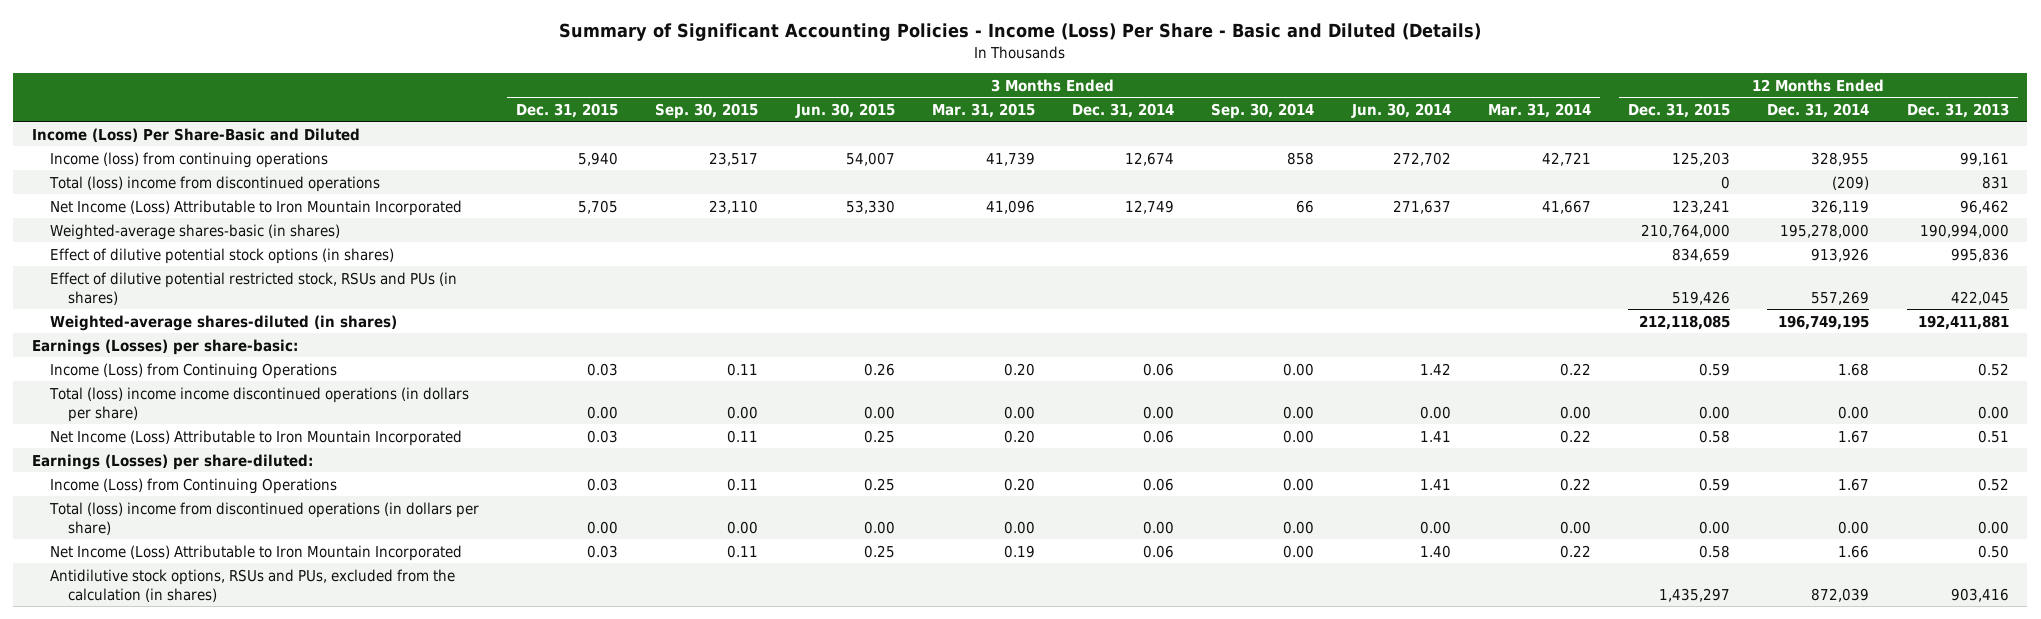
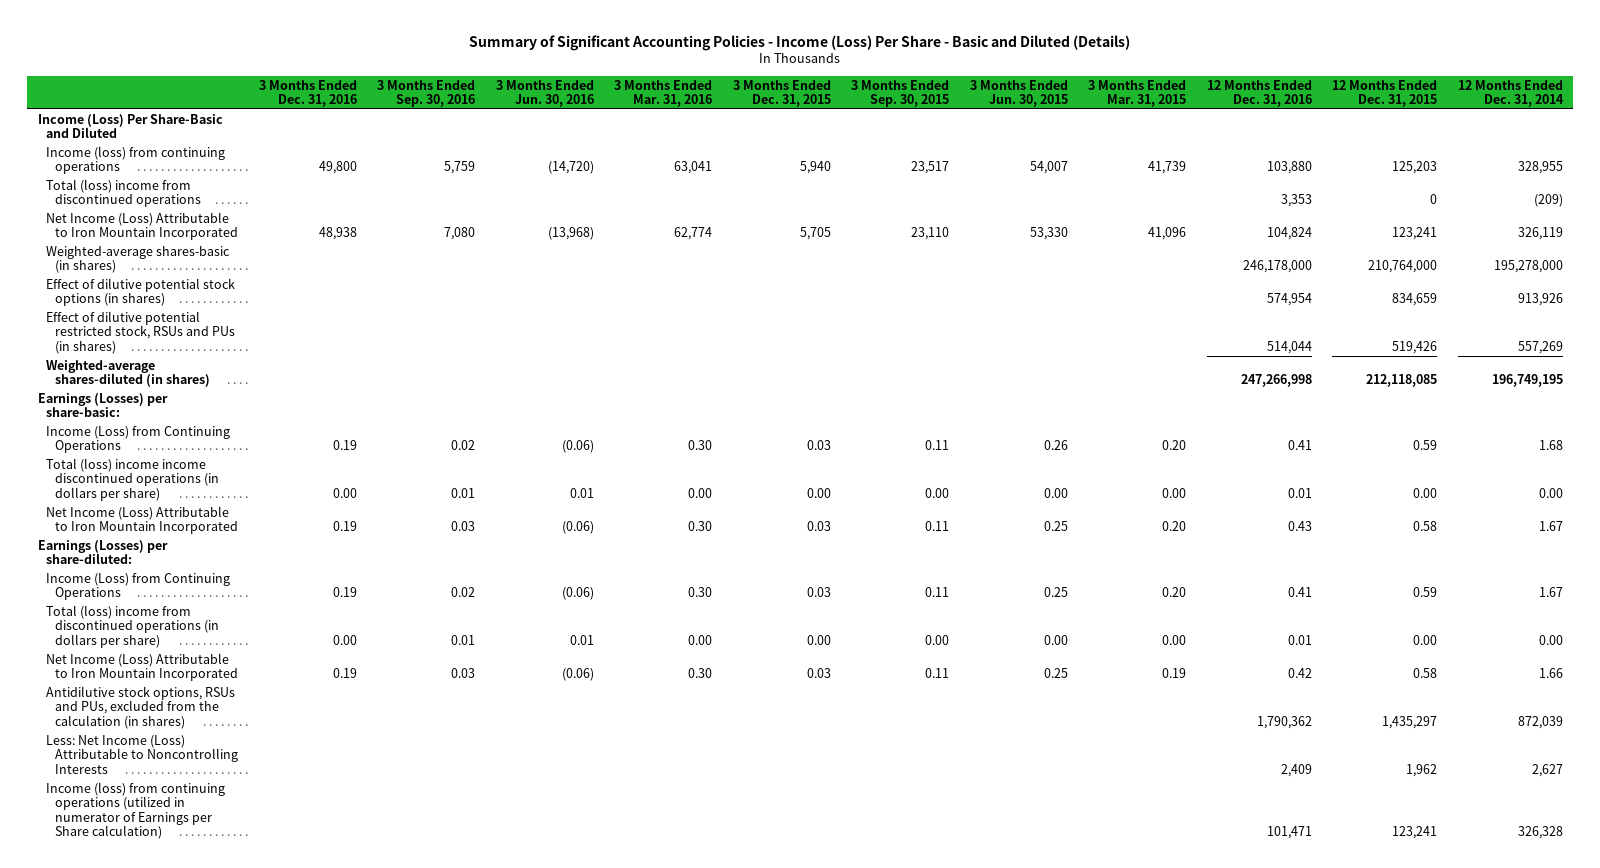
[1072,102,1175,118] Dec. 31, 2014 -> none
[1211,102,1315,119] Sep. 30, 2014 -> none
[1350,102,1451,118] Jun. 30, 2014 -> none
[1487,102,1591,118] Mar. 31, 2014 -> none
[1906,102,2009,118] Dec. 31, 2013 -> none
none -> [258,79,357,107] 3 Months Ended Dec. 31, 2016
none -> [377,79,476,107] 3 Months Ended Sep. 30, 2016
none -> [495,79,594,107] 3 Months Ended Jun. 30, 2016
none -> [614,79,713,107] 3 Months Ended Mar. 31, 2016
none -> [1206,79,1312,107] 12 Months Ended Dec. 31, 2016
none -> [46,735,239,774] Less: Net Income (Loss) Attributable to Noncontrolling Interests
none -> [46,782,226,839] Income (loss) from continuing operations (utilized in numerator of Earnings per Share calculation)

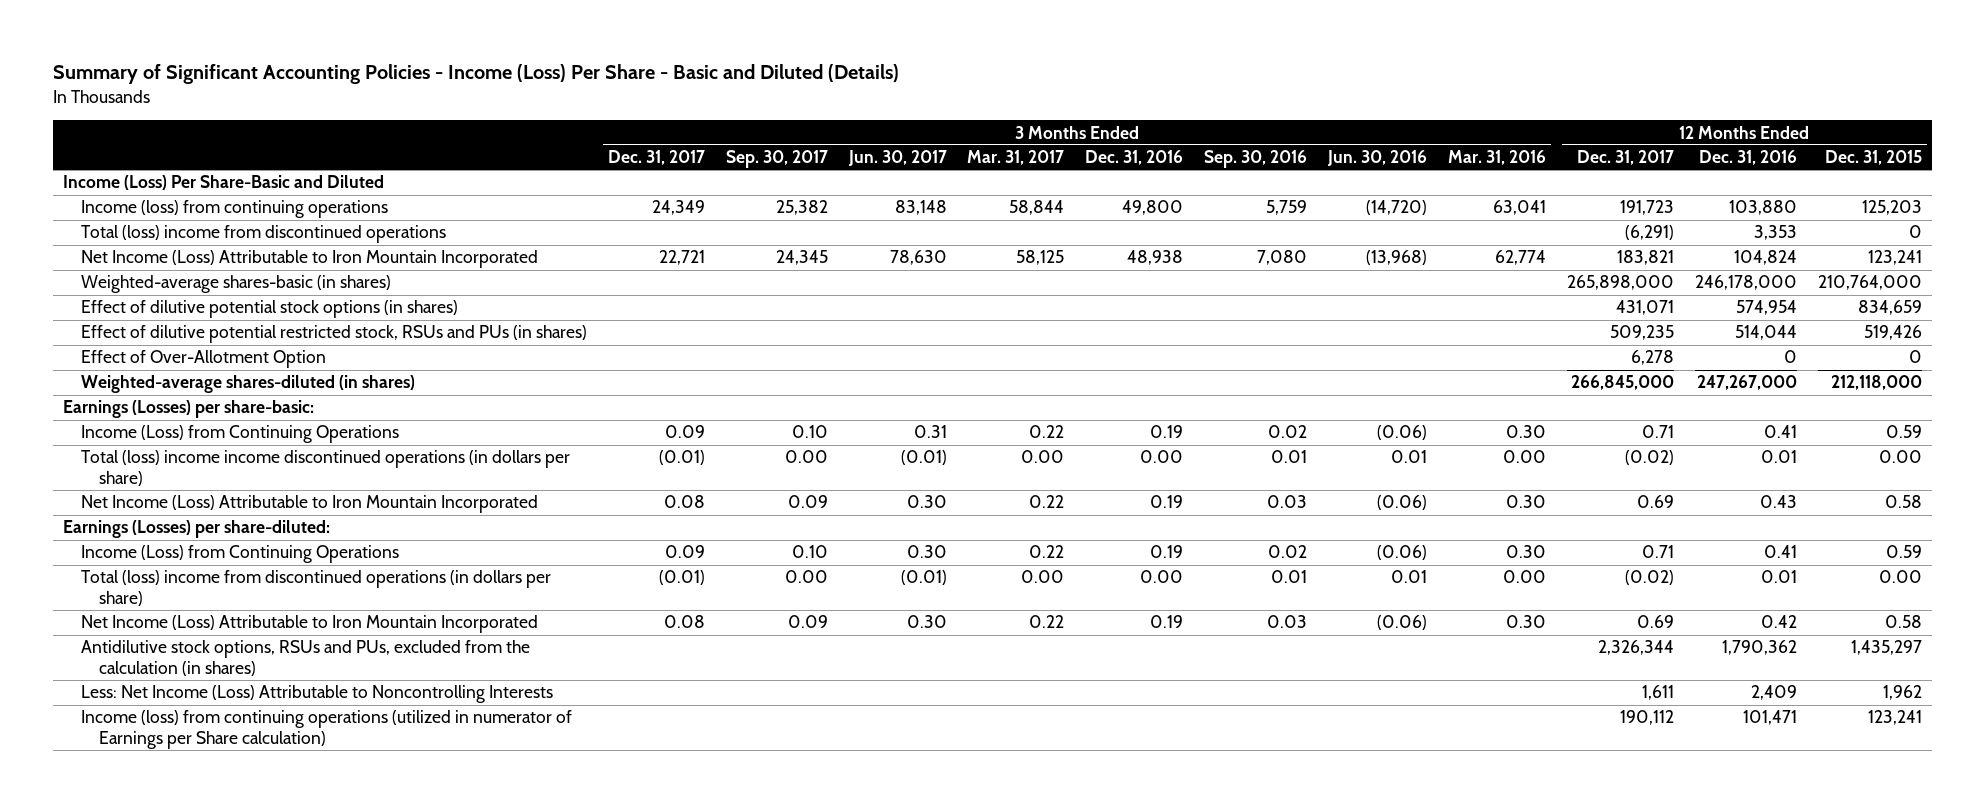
[732,79,831,107] 3 Months Ended Dec. 31, 2015 -> none
[851,79,950,107] 3 Months Ended Sep. 30, 2015 -> none
[969,79,1068,107] 3 Months Ended Jun. 30, 2015 -> none
[1088,79,1187,107] 3 Months Ended Mar. 31, 2015 -> none
[1457,79,1564,107] 12 Months Ended Dec. 31, 2014 -> none
none -> [607,150,705,166] Dec. 31, 2017
none -> [725,150,828,169] Sep. 30, 2017
none -> [847,150,947,167] Jun. 30, 2017
none -> [967,150,1065,166] Mar. 31, 2017
none -> [1576,150,1674,166] Dec. 31, 2017
none -> [80,350,326,369] Effect of Over-Allotment Option
[1240,374,1312,388] 247,266,998 -> [1696,375,1797,391] 247,267,000
[1366,374,1438,388] 212,118,085 -> [1830,375,1922,391] 212,118,000

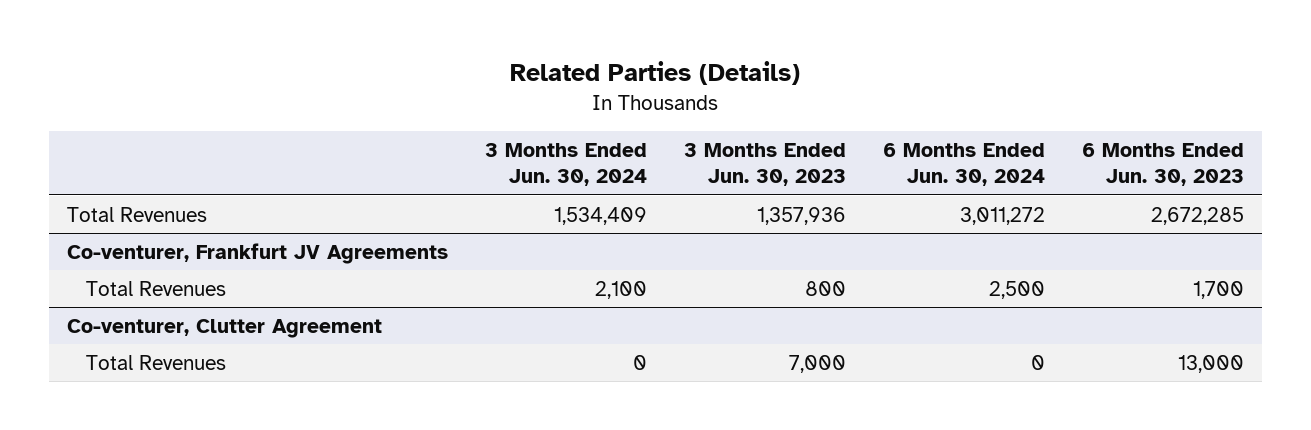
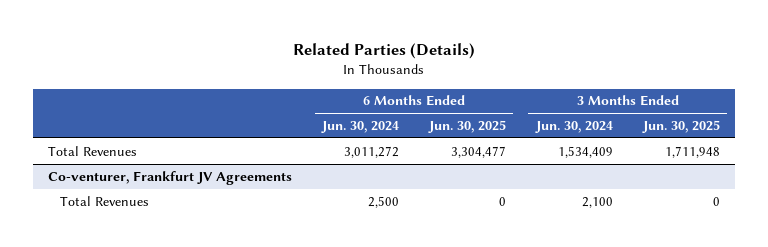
[683,142,846,187] 3 Months Ended Jun. 30, 2023 -> none
[1081,142,1244,187] 6 Months Ended Jun. 30, 2023 -> none
none -> [427,119,506,133] Jun. 30, 2025
none -> [641,119,720,133] Jun. 30, 2025
[66,318,382,338] Co-venturer, Clutter Agreement -> none
[86,354,227,370] Total Revenues -> none

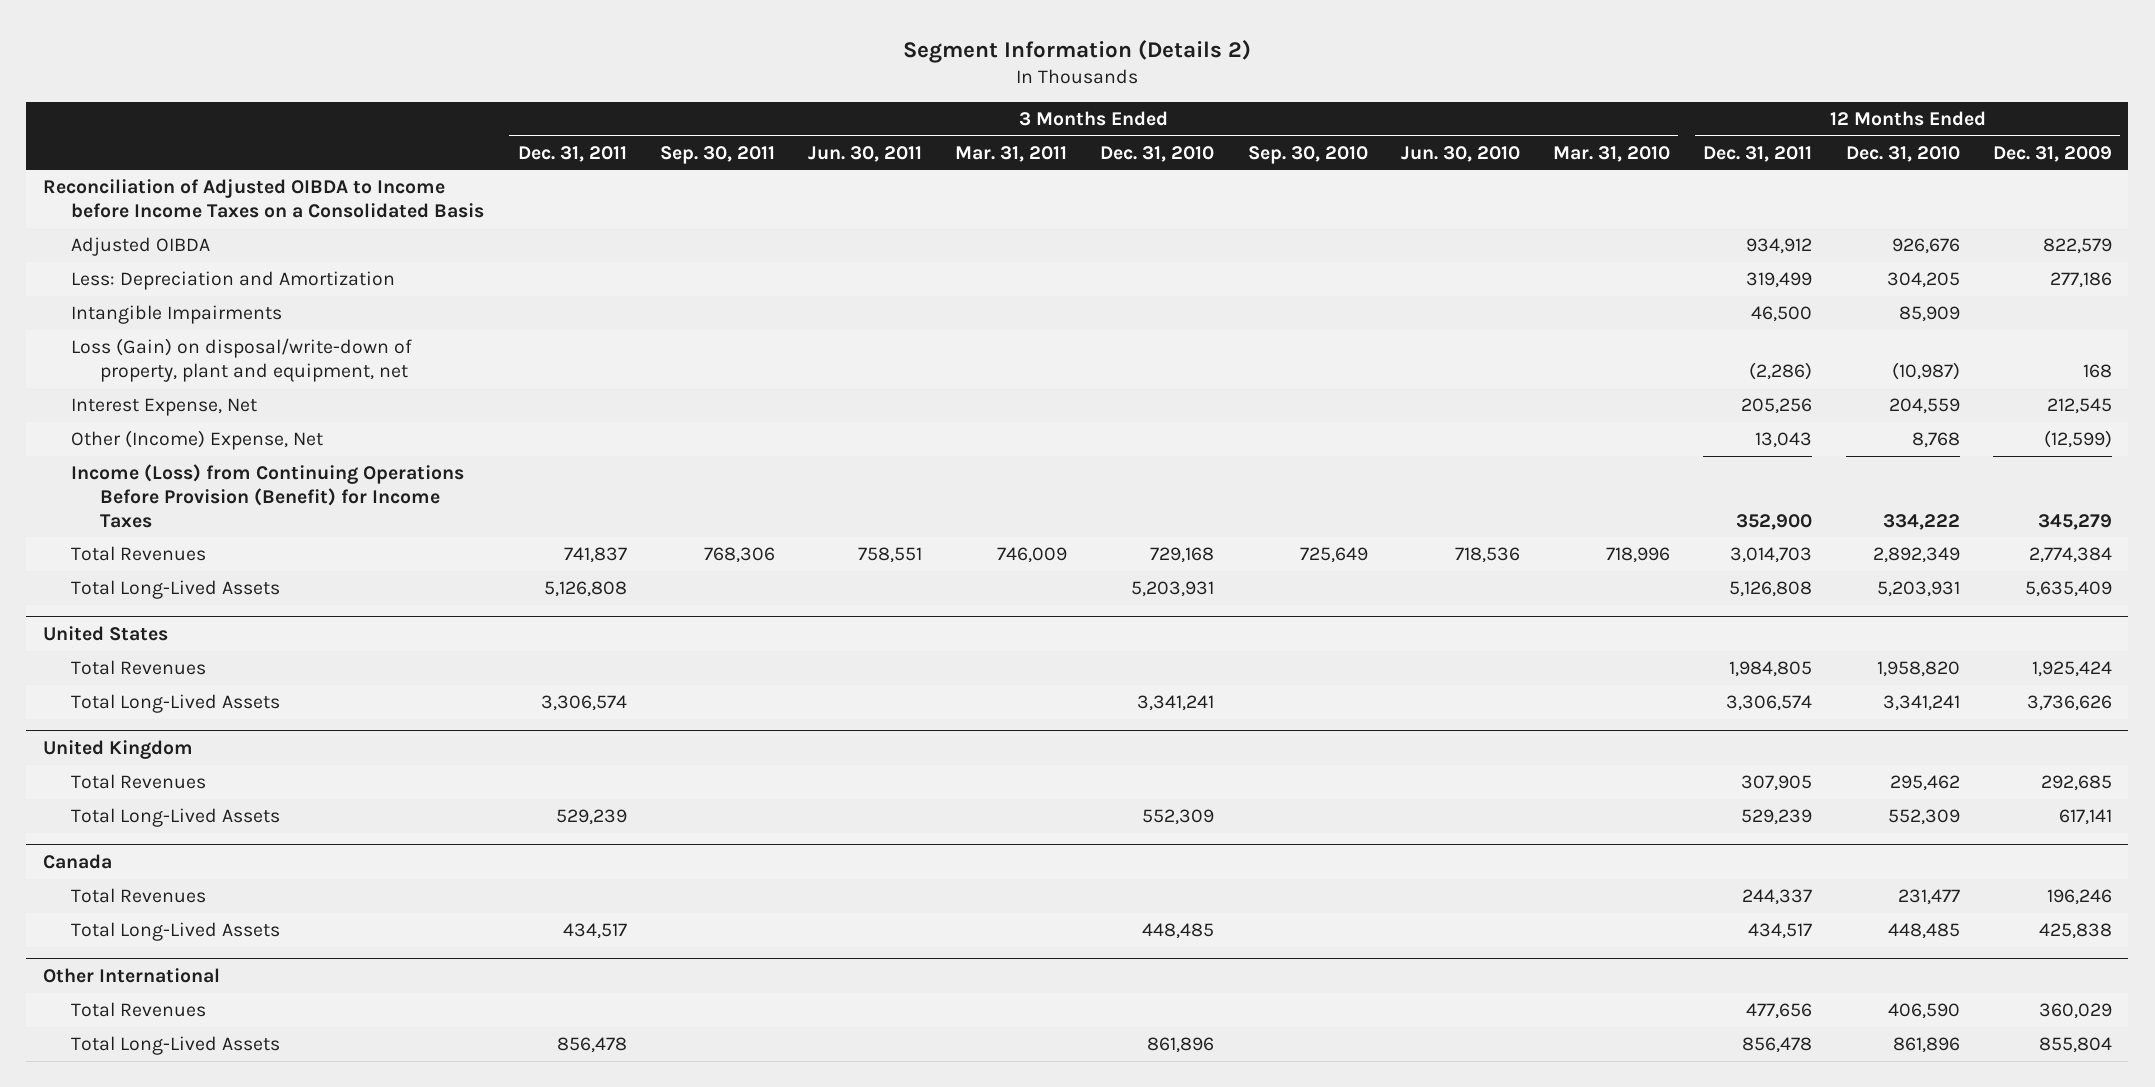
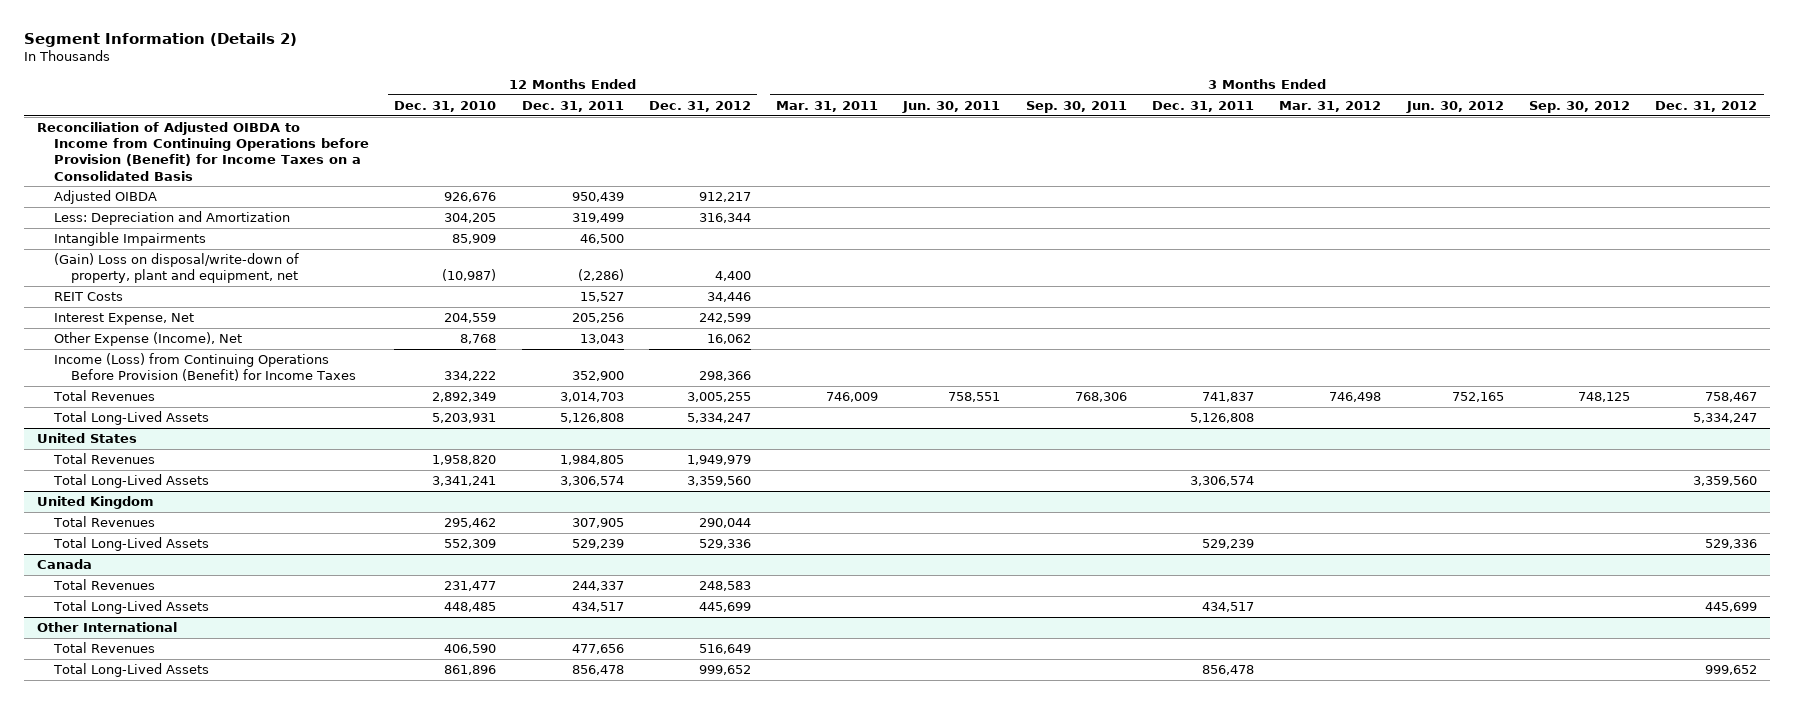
[1100,145,1215,162] Dec. 31, 2010 -> none
[1247,145,1368,164] Sep. 30, 2010 -> none
[1400,145,1520,162] Jun. 30, 2010 -> none
[1553,145,1671,162] Mar. 31, 2010 -> none
[1992,145,2112,162] Dec. 31, 2009 -> none
none -> [648,101,751,113] Dec. 31, 2012
none -> [1279,101,1382,113] Mar. 31, 2012
none -> [1405,101,1504,114] Jun. 30, 2012
none -> [1528,101,1630,114] Sep. 30, 2012
none -> [1655,101,1758,113] Dec. 31, 2012
[42,178,485,218] Reconciliation of Adjusted OIBDA to Income before Income Taxes on a Consolidated Basis -> [36,122,370,181] Reconciliation of Adjusted OIBDA to Income from Continuing Operations before Provision (Benefit) for Income Taxes on a Consolidated Basis
[1746,237,1813,254] 934,912 -> [571,192,624,203] 950,439
[71,337,413,382] Loss (Gain) on disposal/write-down of property, plant and equipment, net -> [54,253,300,284] (Gain) Loss on disposal/write-down of property, plant and equipment, net
none -> [54,292,124,302] REIT Costs
[71,429,324,450] Other (Income) Expense, Net -> [54,332,243,347] Other Expense (Income), Net

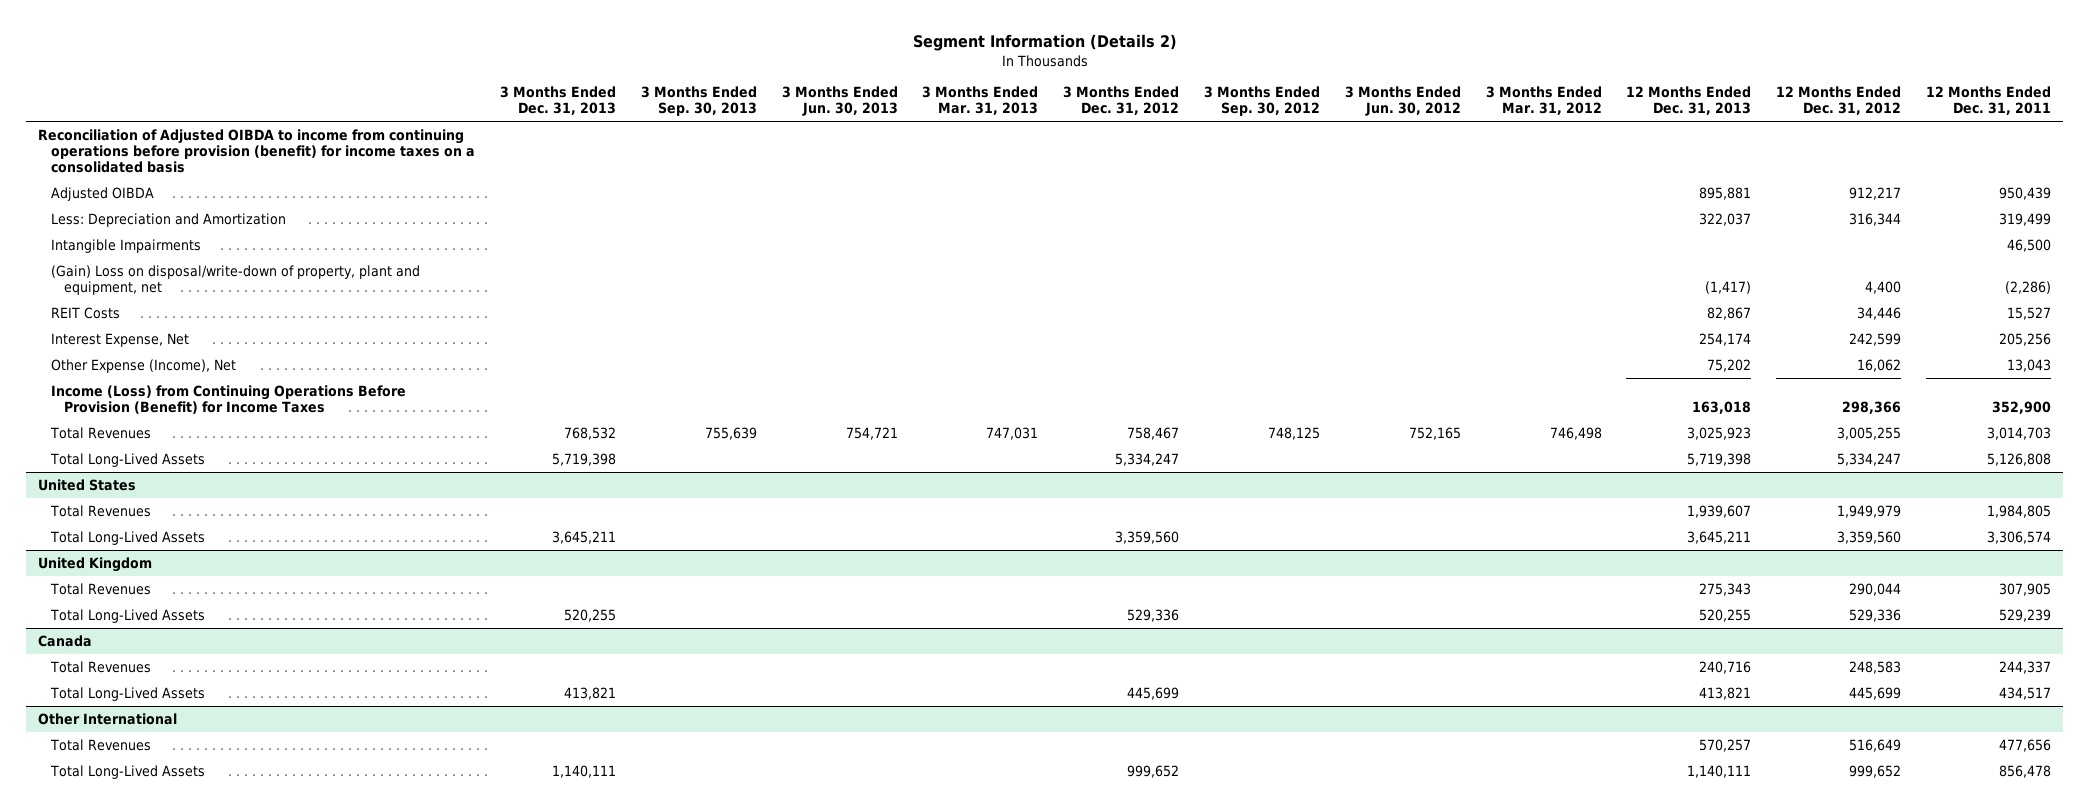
[394,101,497,113] Dec. 31, 2010 -> none
[776,101,879,113] Mar. 31, 2011 -> none
[902,101,1001,114] Jun. 30, 2011 -> none
[1025,101,1127,114] Sep. 30, 2011 -> none
[1152,101,1255,113] Dec. 31, 2011 -> none
none -> [500,86,617,116] 3 Months Ended Dec. 31, 2013
none -> [640,86,757,117] 3 Months Ended Sep. 30, 2013
none -> [781,86,898,117] 3 Months Ended Jun. 30, 2013
none -> [922,86,1039,116] 3 Months Ended Mar. 31, 2013
none -> [1626,86,1752,116] 12 Months Ended Dec. 31, 2013
[36,122,370,181] Reconciliation of Adjusted OIBDA to Income from Continuing Operations before Provision (Benefit) for Income Taxes on a Consolidated Basis -> [38,128,476,174] Reconciliation of Adjusted OIBDA to income from continuing operations before provision (benefit) for income taxes on a consolidated basis

